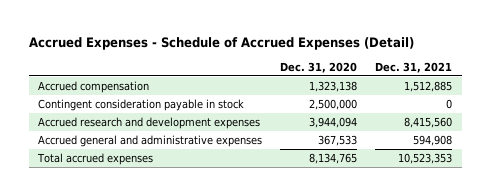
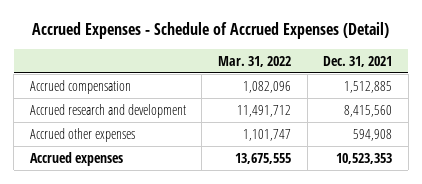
[280,61,358,73] Dec. 31, 2020 -> none
none -> [218,55,292,67] Mar. 31, 2022
[38,99,245,112] Contingent consideration payable in stock -> none
[38,117,261,130] Accrued research and development expenses -> [29,103,186,118] Accrued research and development
[38,135,263,148] Accrued general and administrative expenses -> [29,127,135,142] Accrued other expenses
[37,153,154,166] Total accrued expenses -> [29,151,123,166] Accrued expenses

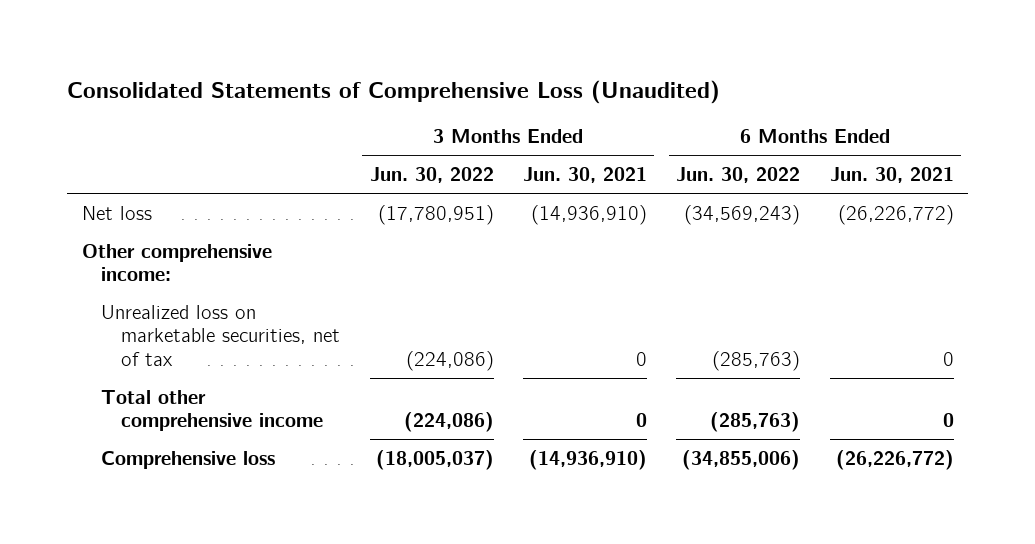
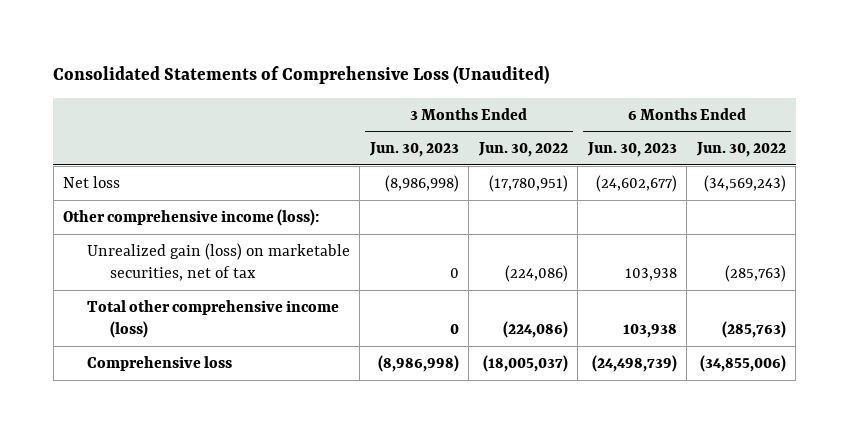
[523,167,648,184] Jun. 30, 2021 -> none
[829,167,954,184] Jun. 30, 2021 -> none
none -> [368,142,459,158] Jun. 30, 2023
none -> [586,142,677,158] Jun. 30, 2023
[81,243,272,282] Other comprehensive income: -> [63,208,320,226] Other comprehensive income (loss):
[101,304,341,366] Unrealized loss on marketable securities, net of tax -> [86,242,350,281] Unrealized gain (loss) on marketable securities, net of tax
[101,389,324,432] Total other comprehensive income -> [86,299,339,338] Total other comprehensive income (loss)

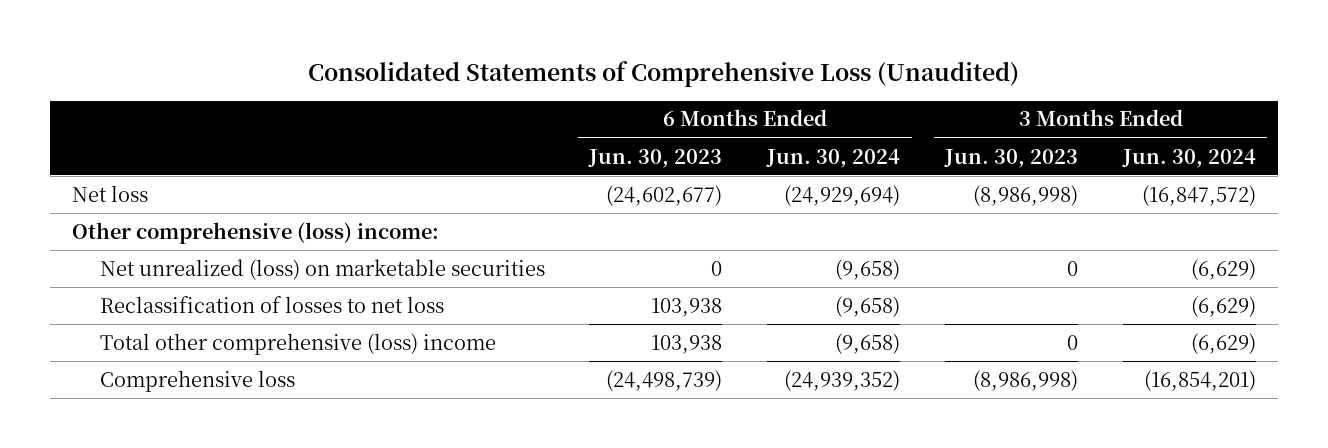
[477,142,568,158] Jun. 30, 2022 -> none
[695,142,786,158] Jun. 30, 2022 -> none
none -> [766,148,901,168] Jun. 30, 2024
none -> [1122,148,1257,168] Jun. 30, 2024
[63,208,320,226] Other comprehensive income (loss): -> [72,221,440,244] Other comprehensive (loss) income:
[86,242,350,281] Unrealized gain (loss) on marketable securities, net of tax -> [99,258,545,280] Net unrealized (loss) on marketable securities
[624,267,677,281] 103,938 -> [711,260,723,276] 0
none -> [99,295,444,313] Reclassification of losses to net loss
[86,299,339,338] Total other comprehensive income (loss) -> [99,332,496,355] Total other comprehensive (loss) income

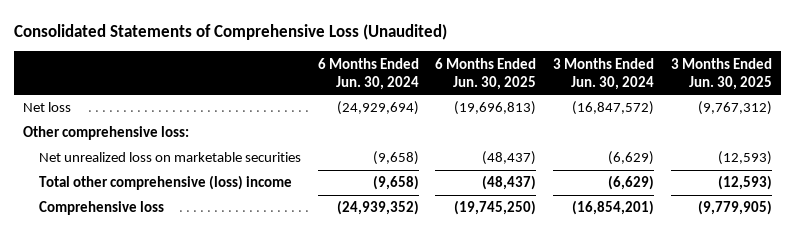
[588,148,723,168] Jun. 30, 2023 -> none
[944,148,1079,168] Jun. 30, 2023 -> none
none -> [435,57,537,90] 6 Months Ended Jun. 30, 2025
none -> [671,57,773,90] 3 Months Ended Jun. 30, 2025
[99,295,444,313] Reclassification of losses to net loss -> none
[72,221,440,244] Other comprehensive (loss) income: -> [22,126,189,141] Other comprehensive loss:
[99,258,545,280] Net unrealized (loss) on marketable securities -> [38,152,301,163] Net unrealized loss on marketable securities

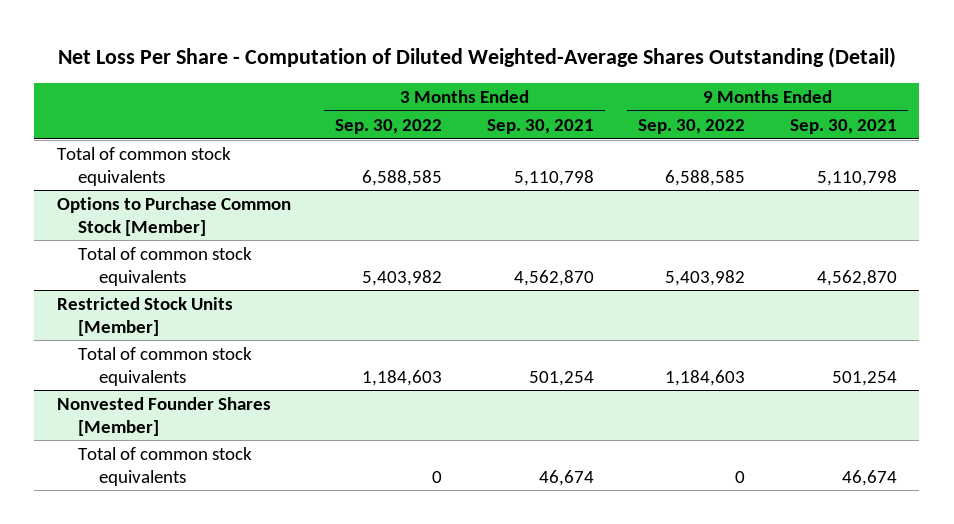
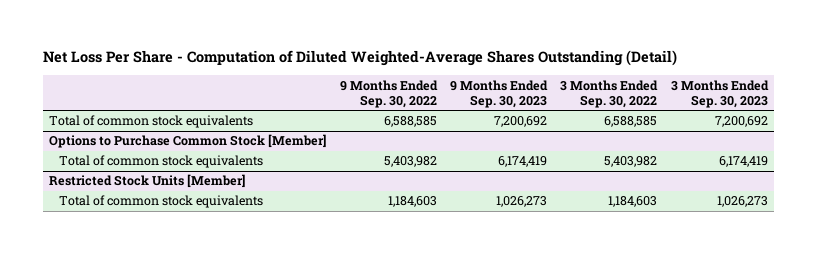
[486,119,594,135] Sep. 30, 2021 -> none
[789,119,897,135] Sep. 30, 2021 -> none
none -> [449,79,548,109] 9 Months Ended Sep. 30, 2023
none -> [670,79,769,109] 3 Months Ended Sep. 30, 2023
[56,397,271,436] Nonvested Founder Shares [Member] -> none
[77,447,252,486] Total of common stock equivalents -> none

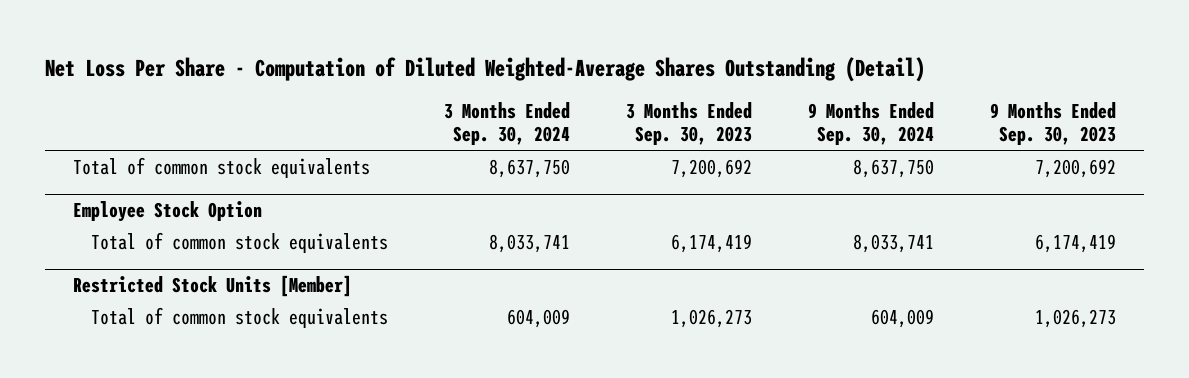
[339,79,438,109] 9 Months Ended Sep. 30, 2022 -> none
[560,79,659,109] 3 Months Ended Sep. 30, 2022 -> none
none -> [444,102,571,146] 3 Months Ended Sep. 30, 2024
none -> [808,102,935,146] 9 Months Ended Sep. 30, 2024
[49,134,327,149] Options to Purchase Common Stock [Member] -> [73,201,263,223] Employee Stock Option

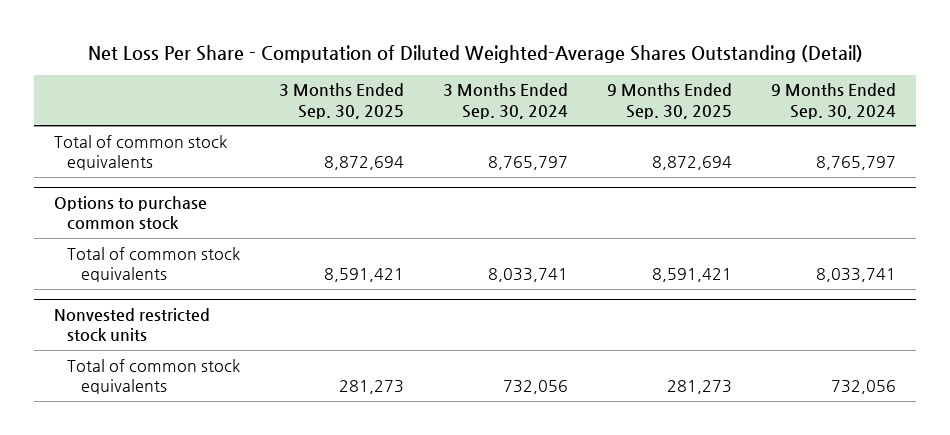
[626,102,753,146] 3 Months Ended Sep. 30, 2023 -> none
[989,102,1116,146] 9 Months Ended Sep. 30, 2023 -> none
none -> [279,83,405,119] 3 Months Ended Sep. 30, 2025
none -> [607,83,733,119] 9 Months Ended Sep. 30, 2025
[489,158,571,178] 8,637,750 -> [488,155,569,170] 8,765,797
[853,158,935,178] 8,637,750 -> [816,155,897,170] 8,765,797
[73,201,263,223] Employee Stock Option -> [53,195,207,231] Options to purchase common stock
[73,275,353,298] Restricted Stock Units [Member] -> [53,307,210,343] Nonvested restricted stock units
[507,308,571,328] 604,009 -> [503,379,569,394] 732,056
[871,308,935,328] 604,009 -> [831,379,897,394] 732,056

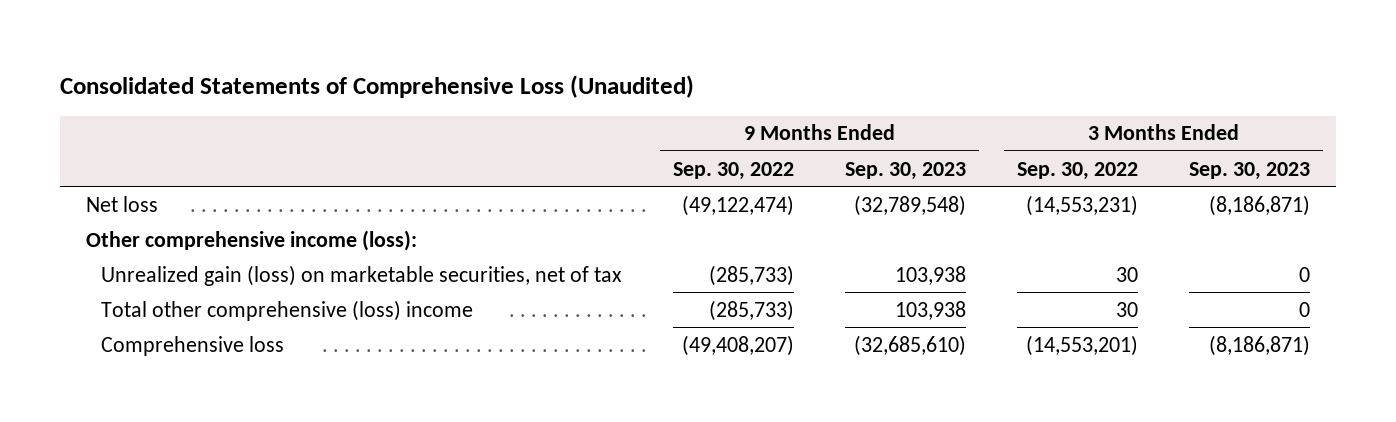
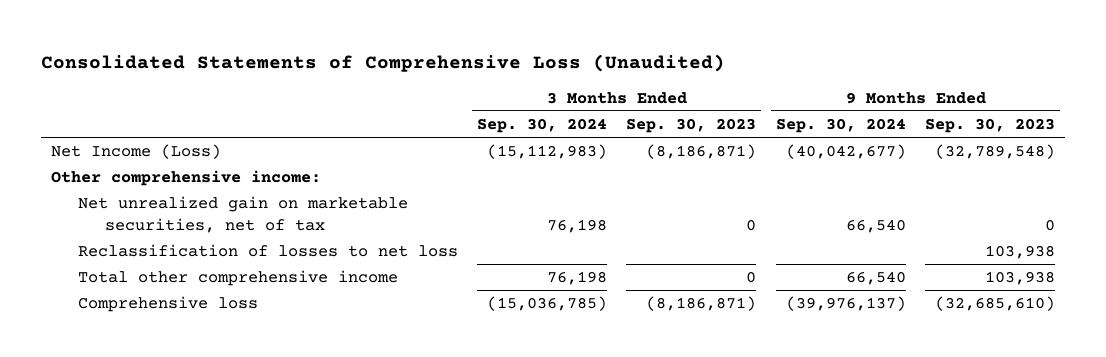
[673,161,795,180] Sep. 30, 2022 -> none
[1017,161,1139,180] Sep. 30, 2022 -> none
none -> [477,118,608,134] Sep. 30, 2024
none -> [775,118,906,134] Sep. 30, 2024
[85,195,158,212] Net loss -> [50,144,221,160] Net Income (Loss)
[85,229,417,251] Other comprehensive income (loss): -> [50,170,321,187] Other comprehensive income:
[100,264,622,286] Unrealized gain (loss) on marketable securities, net of tax -> [77,196,408,233] Net unrealized gain on marketable securities, net of tax
[895,265,967,285] 103,938 -> [1045,218,1056,231] 0
none -> [77,244,458,258] Reclassification of losses to net loss
[100,299,473,321] Total other comprehensive (loss) income -> [77,270,398,287] Total other comprehensive income

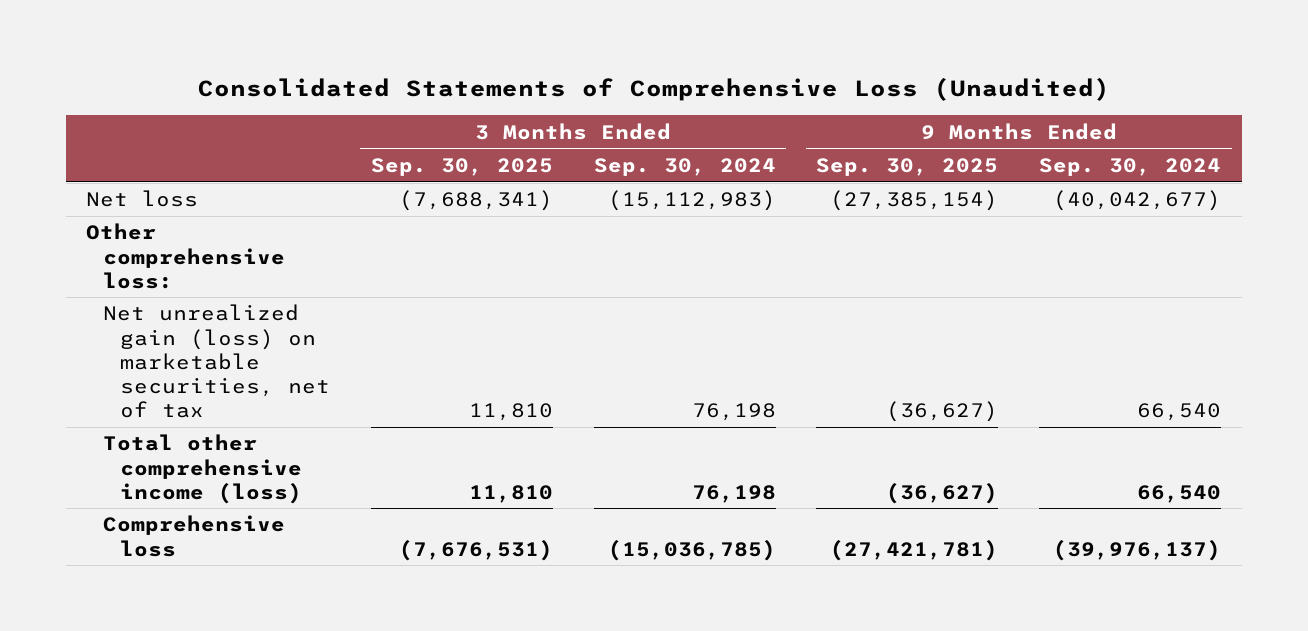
[626,118,757,134] Sep. 30, 2023 -> none
[925,118,1056,134] Sep. 30, 2023 -> none
none -> [370,157,553,176] Sep. 30, 2025
none -> [816,157,999,176] Sep. 30, 2025
[77,244,458,258] Reclassification of losses to net loss -> none
[50,144,221,160] Net Income (Loss) -> [86,190,199,208] Net loss
[50,170,321,187] Other comprehensive income: -> [86,223,286,289] Other comprehensive loss:
[77,196,408,233] Net unrealized gain on marketable securities, net of tax -> [103,304,330,418] Net unrealized gain (loss) on marketable securities, net of tax
[77,270,398,287] Total other comprehensive income -> [103,434,302,504] Total other comprehensive income (loss)

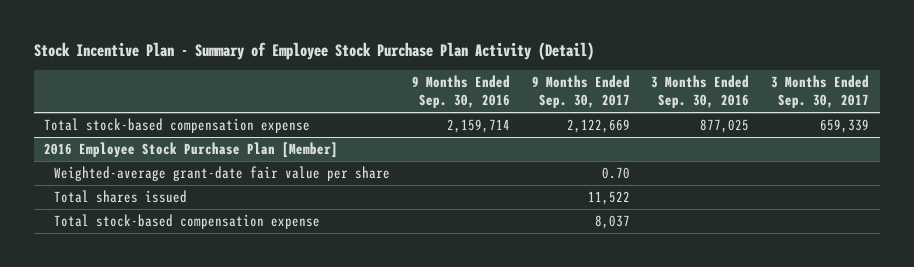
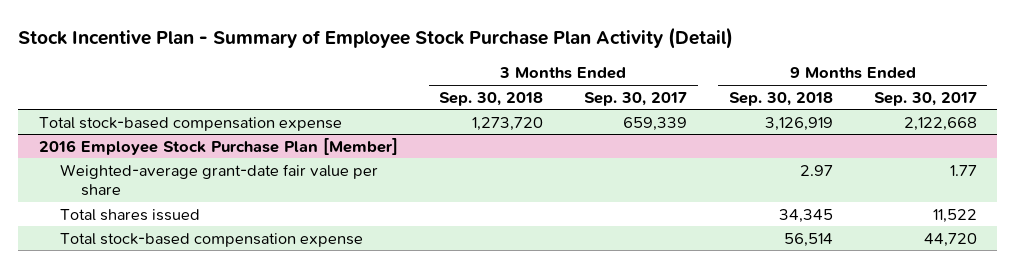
[412,75,511,109] 9 Months Ended Sep. 30, 2016 -> none
[651,75,750,109] 3 Months Ended Sep. 30, 2016 -> none
none -> [439,91,544,106] Sep. 30, 2018
none -> [728,91,833,106] Sep. 30, 2018
[566,119,630,134] 2,122,669 -> [903,116,977,131] 2,122,668
[601,167,630,180] 0.70 -> [949,164,977,176] 1.77
[594,215,630,230] 8,037 -> [923,232,977,247] 44,720

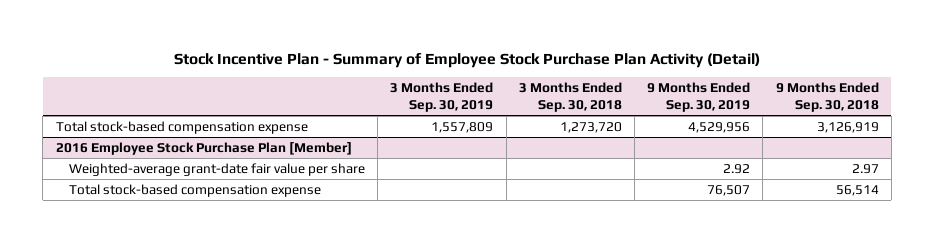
[584,91,688,106] Sep. 30, 2017 -> none
[873,91,977,106] Sep. 30, 2017 -> none
none -> [390,81,494,112] 3 Months Ended Sep. 30, 2019
none -> [647,81,751,112] 9 Months Ended Sep. 30, 2019
[60,208,201,221] Total shares issued -> none

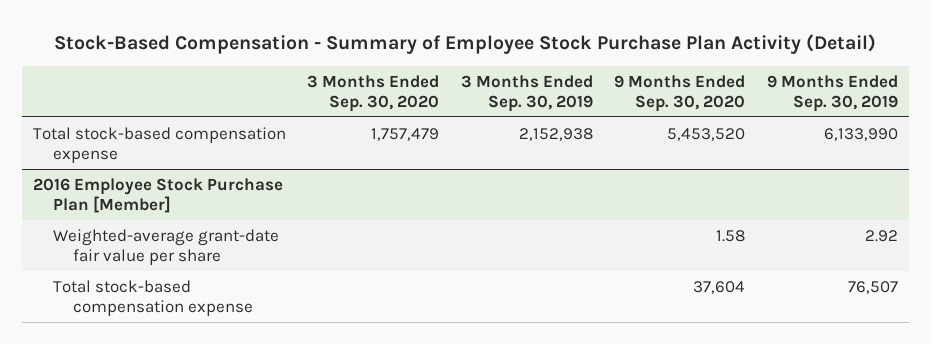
[174,52,761,68] Stock Incentive Plan - Summary of Employee Stock Purchase Plan Activity (Detail) -> [54,33,877,54] Stock-Based Compensation - Summary of Employee Stock Purchase Plan Activity (Detail)
[518,81,622,112] 3 Months Ended Sep. 30, 2018 -> none
[775,81,879,112] 9 Months Ended Sep. 30, 2018 -> none
none -> [307,74,440,112] 3 Months Ended Sep. 30, 2020
none -> [614,74,746,112] 9 Months Ended Sep. 30, 2020
[431,122,494,134] 1,557,809 -> [518,127,593,141] 2,152,938
[688,122,751,134] 4,529,956 -> [823,127,898,141] 6,133,990

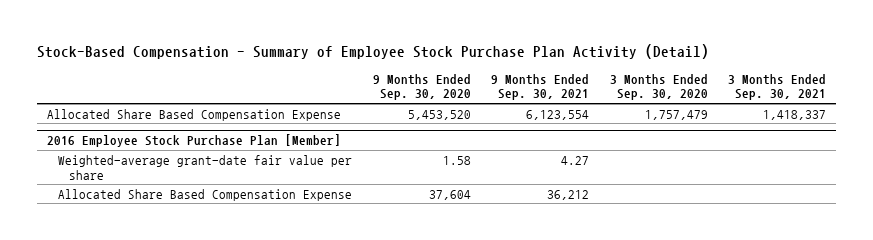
[460,74,593,112] 3 Months Ended Sep. 30, 2019 -> none
[766,74,898,112] 9 Months Ended Sep. 30, 2019 -> none
none -> [491,73,590,101] 9 Months Ended Sep. 30, 2021
none -> [728,73,827,101] 3 Months Ended Sep. 30, 2021
[32,126,286,163] Total stock-based compensation expense -> [47,108,342,121] Allocated Share Based Compensation Expense
[52,279,254,316] Total stock-based compensation expense -> [58,188,353,201] Allocated Share Based Compensation Expense

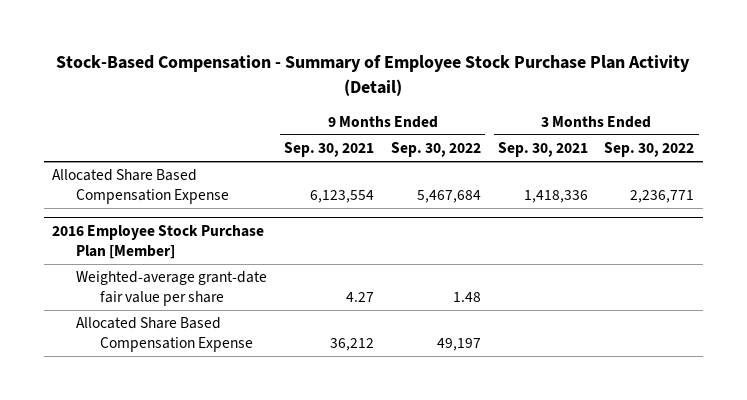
[372,73,471,101] 9 Months Ended Sep. 30, 2020 -> none
[609,73,708,101] 3 Months Ended Sep. 30, 2020 -> none
none -> [390,142,481,158] Sep. 30, 2022
none -> [604,142,695,158] Sep. 30, 2022
[763,109,827,120] 1,418,337 -> [523,190,588,204] 1,418,336

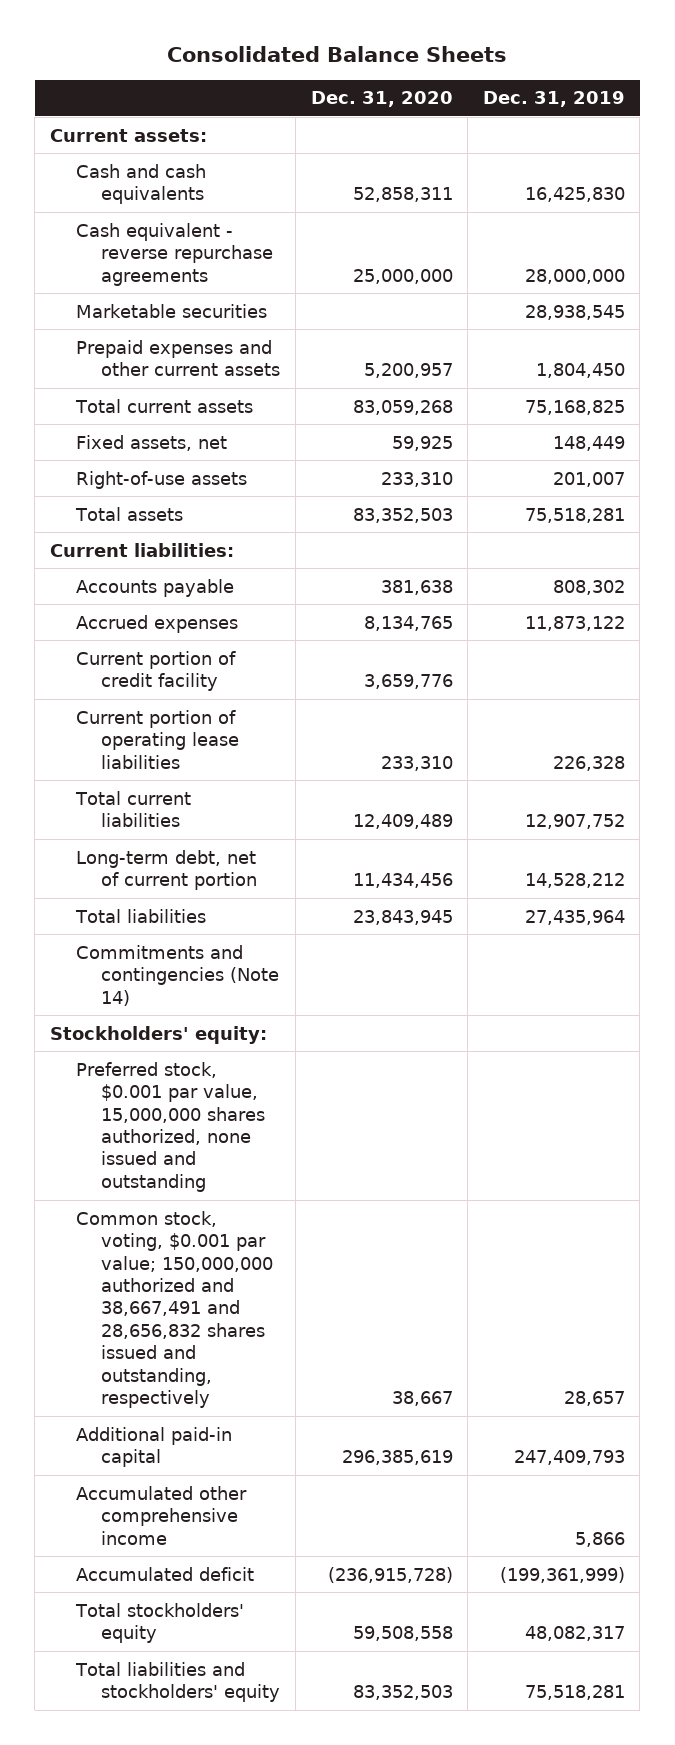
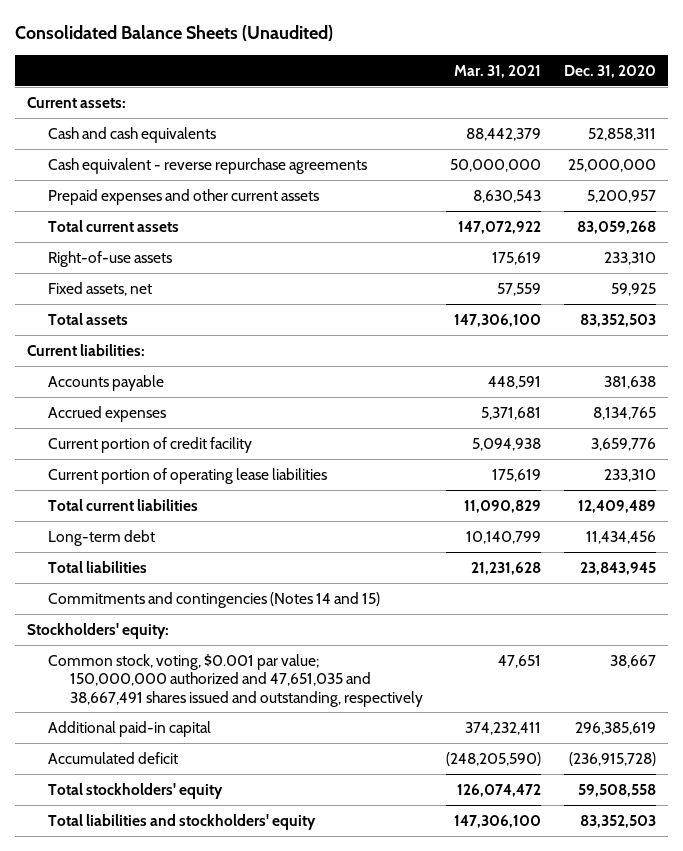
[167,45,508,62] Consolidated Balance Sheets -> [15,25,334,42] Consolidated Balance Sheets (Unaudited)
[482,91,625,108] Dec. 31, 2019 -> none
none -> [454,64,542,78] Mar. 31, 2021
[75,303,267,318] Marketable securities -> none
[75,434,227,451] Fixed assets, net -> [48,281,153,296] Fixed assets, net
[75,849,258,891] Long-term debt, net of current portion -> [48,529,156,546] Long-term debt
[75,944,280,1006] Commitments and contingencies (Note 14) -> [48,591,381,608] Commitments and contingencies (Notes 14 and 15)
[75,1061,266,1192] Preferred stock, $0.001 par value, 15,000,000 shares authorized, none issued and outstanding -> none
[75,1210,274,1409] Common stock, voting, $0.001 par value; 150,000,000 authorized and 38,667,491 and 28,656,832 shares issued and outstanding, respectively -> [48,653,424,707] Common stock, voting, $0.001 par value; 150,000,000 authorized and 47,651,035 and 38,667,491 shares issued and outstanding, respectively
[75,1485,247,1545] Accumulated other comprehensive income -> none

